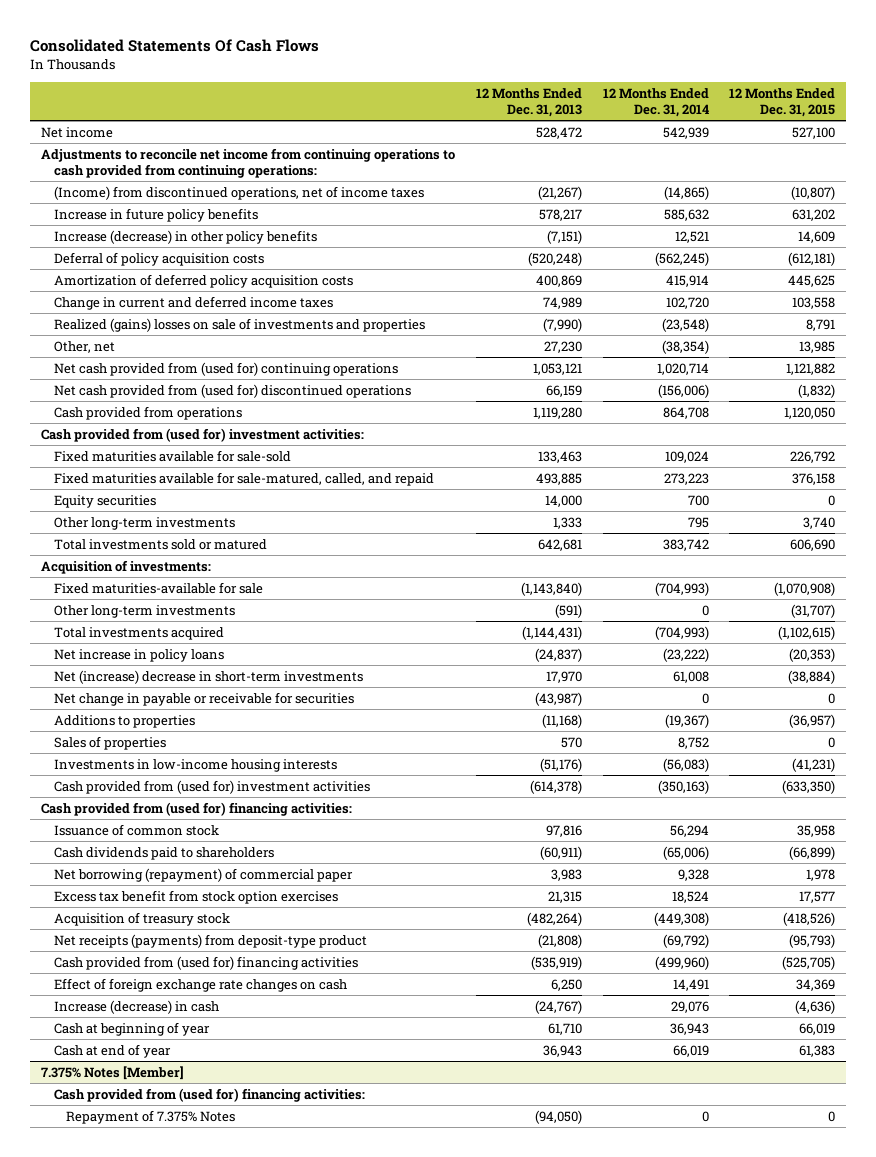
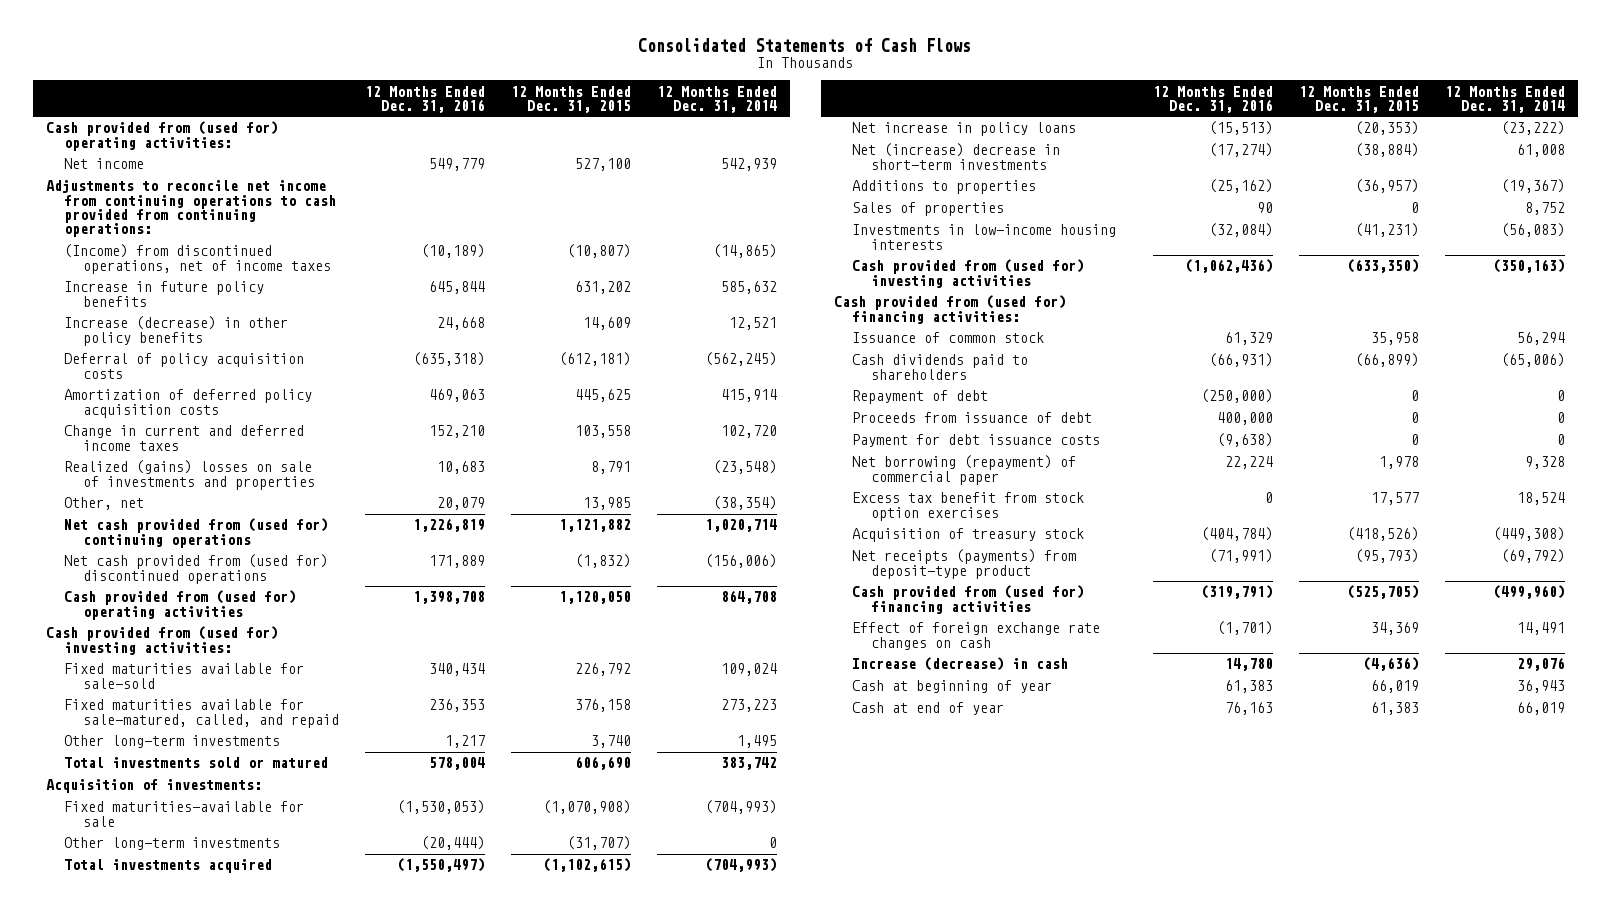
[30,39,320,53] Consolidated Statements Of Cash Flows -> [638,37,972,52] Consolidated Statements of Cash Flows
[475,88,582,117] 12 Months Ended Dec. 31, 2013 -> none
none -> [364,85,485,114] 12 Months Ended Dec. 31, 2016
none -> [45,121,278,151] Cash provided from (used for) operating activities:
[53,405,242,420] Cash provided from operations -> [64,590,297,620] Cash provided from (used for) operating activities
[40,427,364,442] Cash provided from (used for) investment activities: -> [45,626,278,655] Cash provided from (used for) investing activities:
[53,494,156,508] Equity securities -> none
[687,516,709,528] 795 -> [737,735,778,749] 1,495
[53,691,354,706] Net change in payable or receivable for securities -> none
[53,779,370,794] Cash provided from (used for) investment activities -> [852,259,1085,288] Cash provided from (used for) investing activities
none -> [852,390,989,405] Repayment of debt
none -> [852,412,1093,424] Proceeds from issuance of debt
none -> [852,434,1101,448] Payment for debt issuance costs
[40,1065,184,1080] 7.375% Notes [Member] -> none
[53,1087,365,1102] Cash provided from (used for) financing activities: -> none
[66,1109,236,1124] Repayment of 7.375% Notes -> none

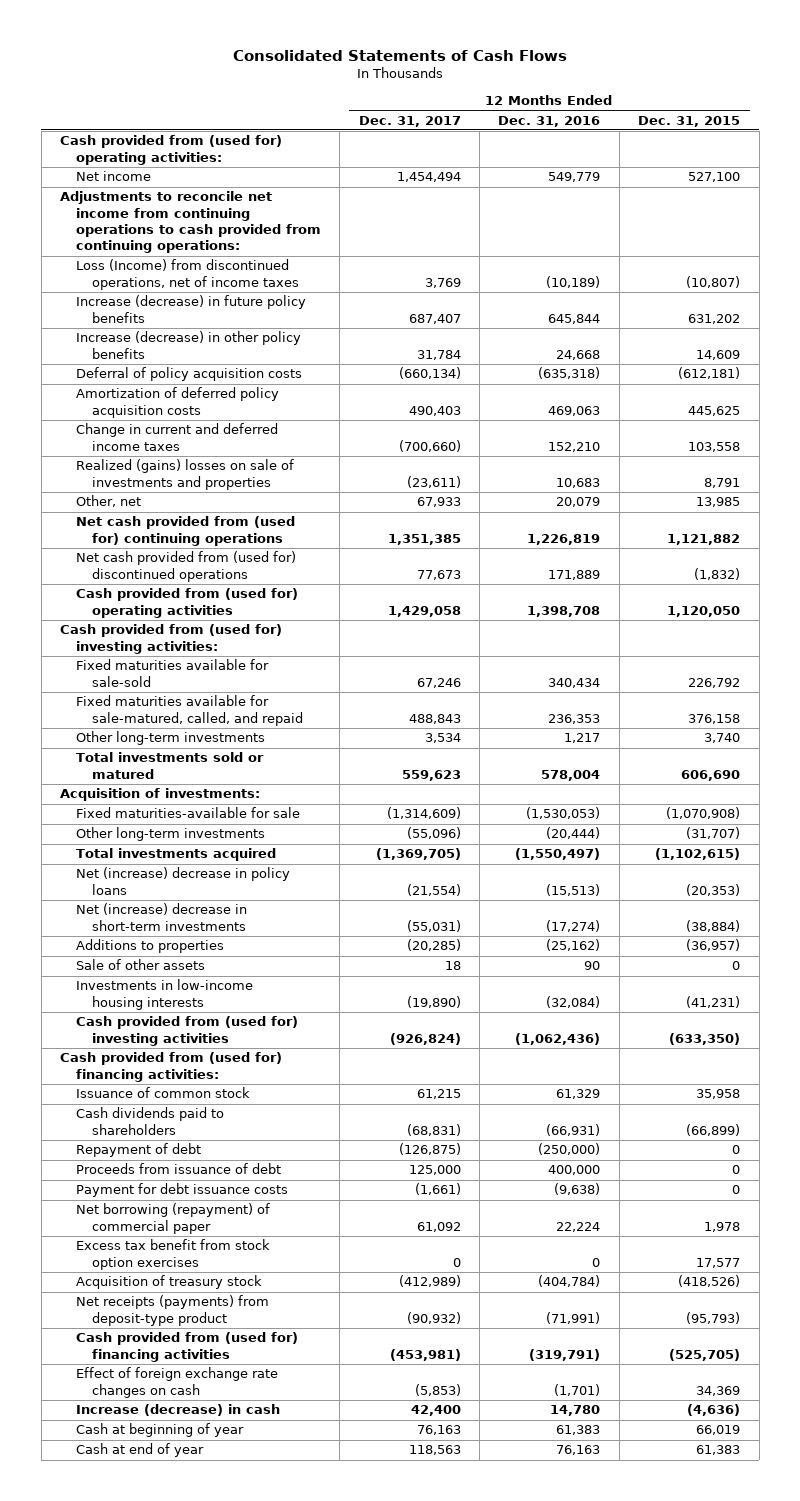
[657,85,778,114] 12 Months Ended Dec. 31, 2014 -> none
none -> [358,115,461,127] Dec. 31, 2017
[64,244,331,274] (Income) from discontinued operations, net of income taxes -> [75,259,300,290] Loss (Income) from discontinued operations, net of income taxes
[64,281,265,307] Increase in future policy benefits -> [75,295,306,323] Increase (decrease) in future policy benefits
[852,122,1077,137] Net increase in policy loans -> [75,867,290,895] Net (increase) decrease in policy loans
[852,202,1005,217] Sales of properties -> none
none -> [75,959,205,971] Sale of other assets

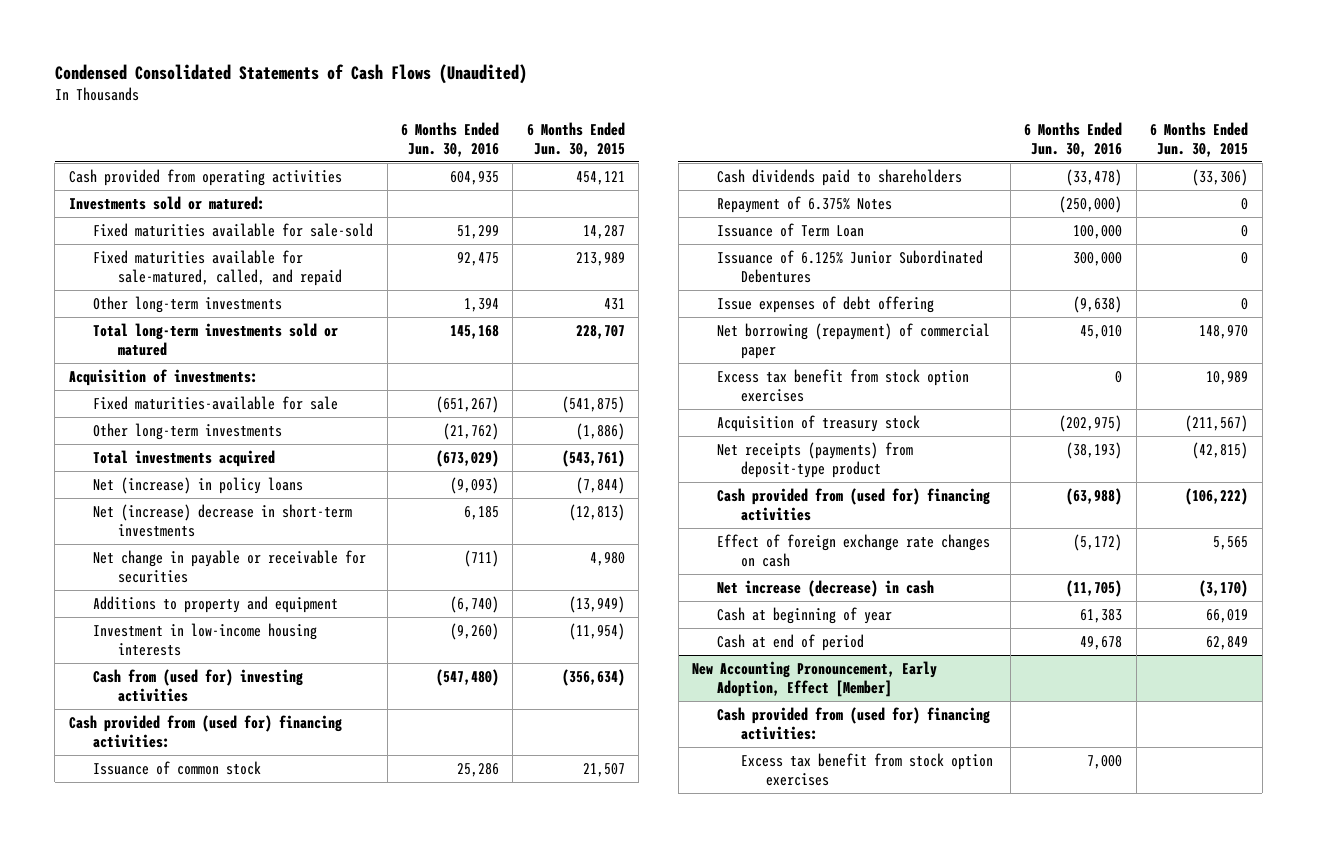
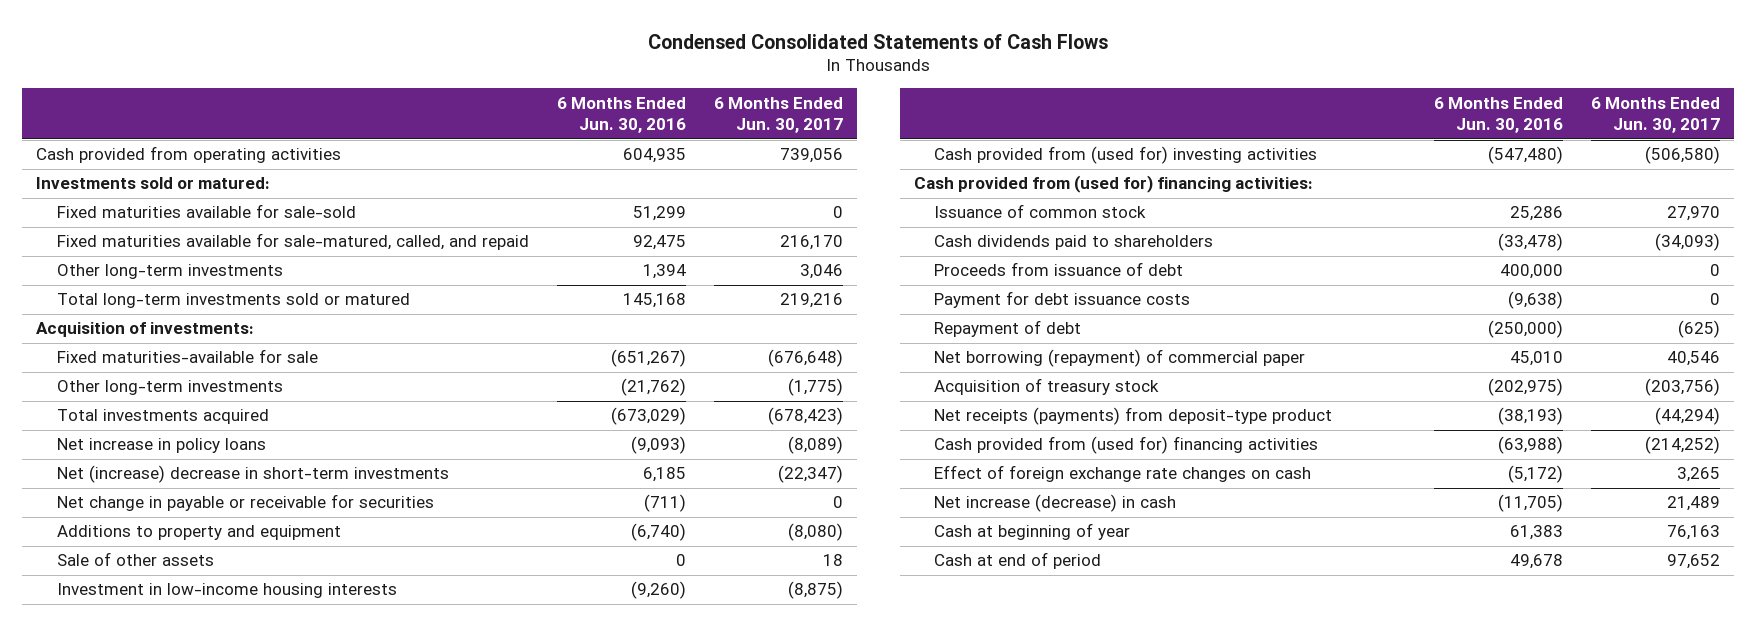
[54,64,527,85] Condensed Consolidated Statements of Cash Flows (Unaudited) -> [648,33,1109,49] Condensed Consolidated Statements of Cash Flows
[526,122,625,157] 6 Months Ended Jun. 30, 2015 -> none
none -> [714,96,844,134] 6 Months Ended Jun. 30, 2017
[93,477,304,495] Net (increase) in policy loans -> [56,438,266,454] Net increase in policy loans
none -> [56,552,214,567] Sale of other assets
[93,669,304,702] Cash from (used for) investing activities -> [934,146,1318,165] Cash provided from (used for) investing activities
[716,196,892,214] Repayment of 6.375% Notes -> none
[716,250,983,283] Issuance of 6.125% Junior Subordinated Debentures -> none
[716,223,864,238] Issuance of Term Loan -> [934,262,1184,277] Proceeds from issuance of debt
[1073,225,1123,240] 100,000 -> [1500,264,1564,280] 400,000
[716,296,934,314] Issue expenses of debt offering -> [934,291,1191,309] Payment for debt issuance costs
none -> [934,320,1082,338] Repayment of debt
[716,369,969,402] Excess tax benefit from stock option exercises -> none
[692,661,938,697] New Accounting Pronouncement, Early Adoption, Effect [Member] -> none
[716,707,990,740] Cash provided from (used for) financing activities: -> none
[741,753,994,786] Excess tax benefit from stock option exercises -> none

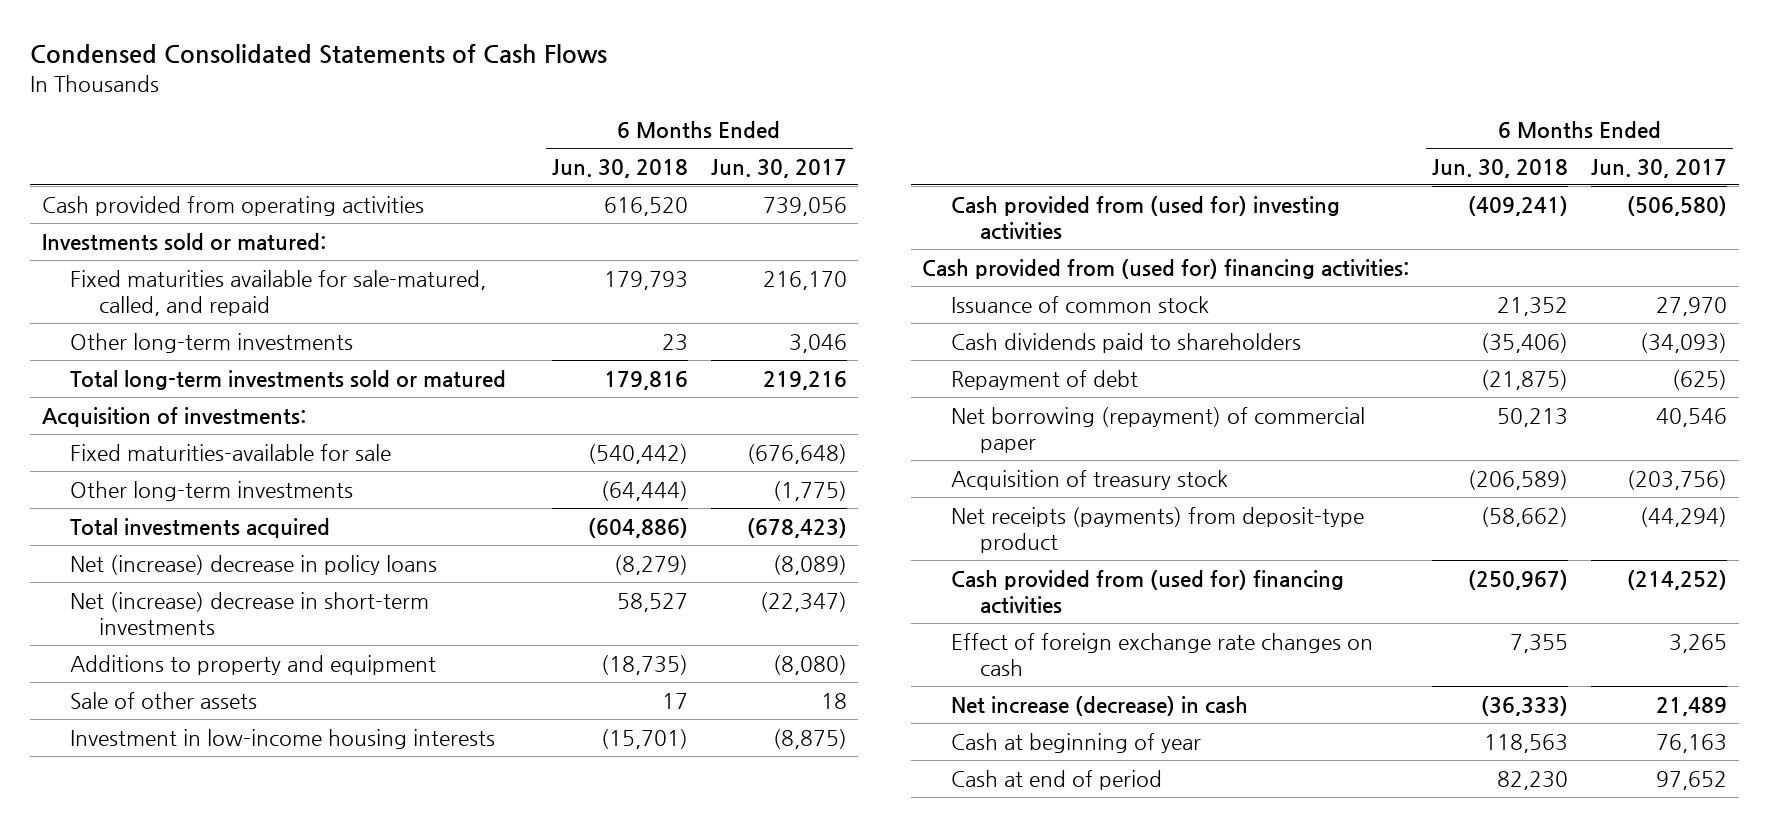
[556,96,686,134] 6 Months Ended Jun. 30, 2016 -> none
none -> [551,158,688,178] Jun. 30, 2018
[56,204,356,219] Fixed maturities available for sale-sold -> none
[56,438,266,454] Net increase in policy loans -> [70,554,438,575] Net (increase) decrease in policy loans
[56,494,434,512] Net change in payable or receivable for securities -> none
[934,262,1184,277] Proceeds from issuance of debt -> none
[934,291,1191,309] Payment for debt issuance costs -> none

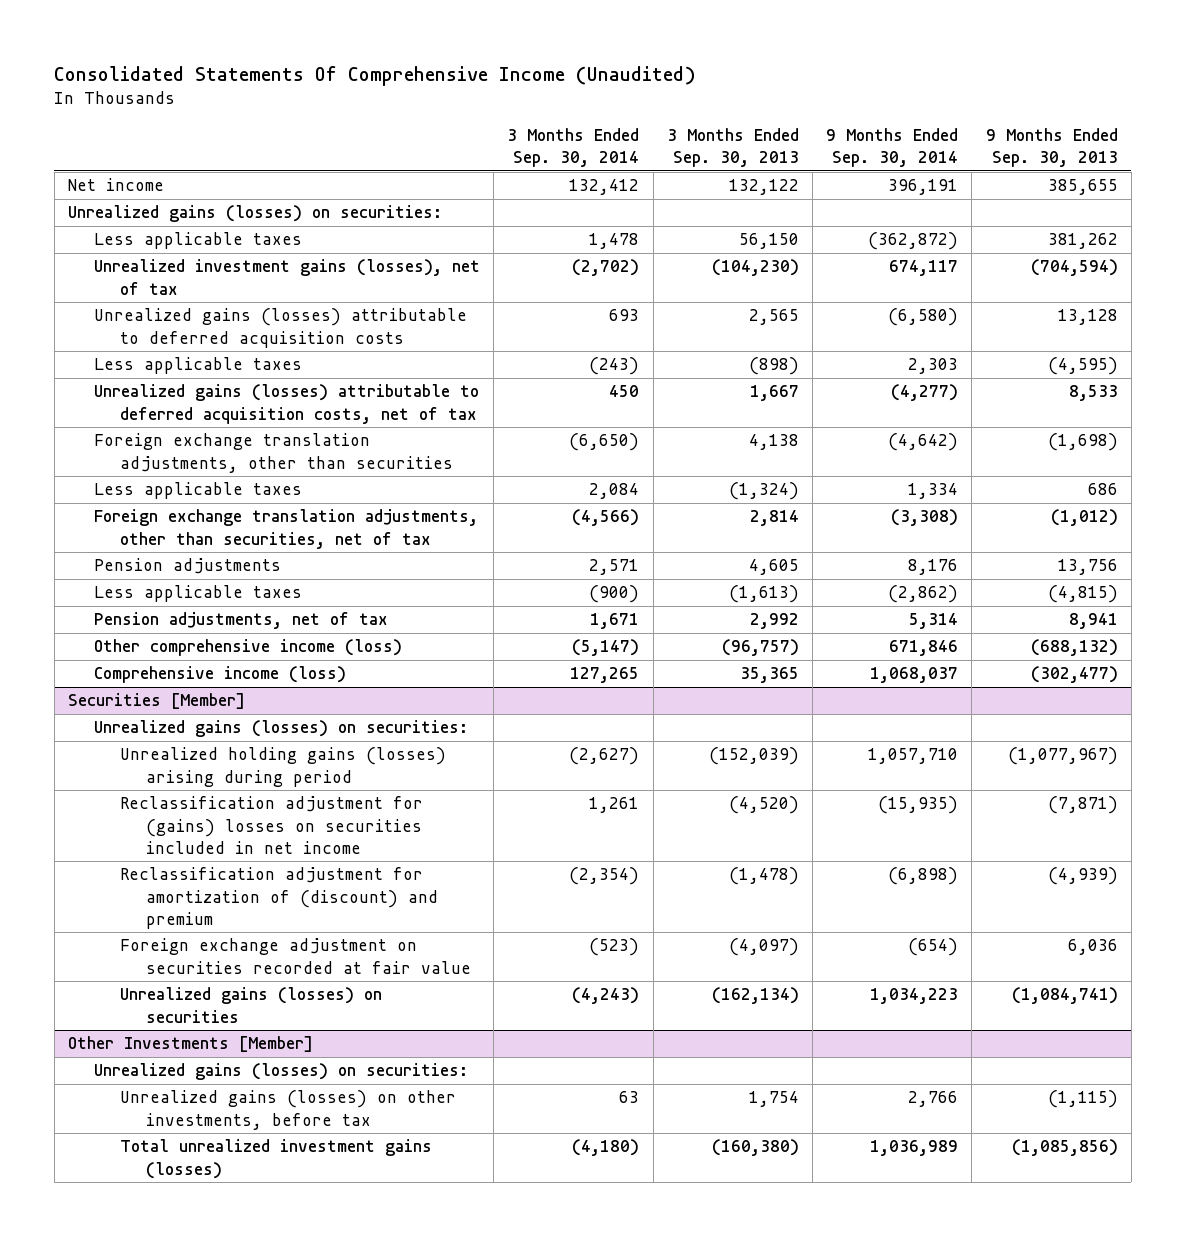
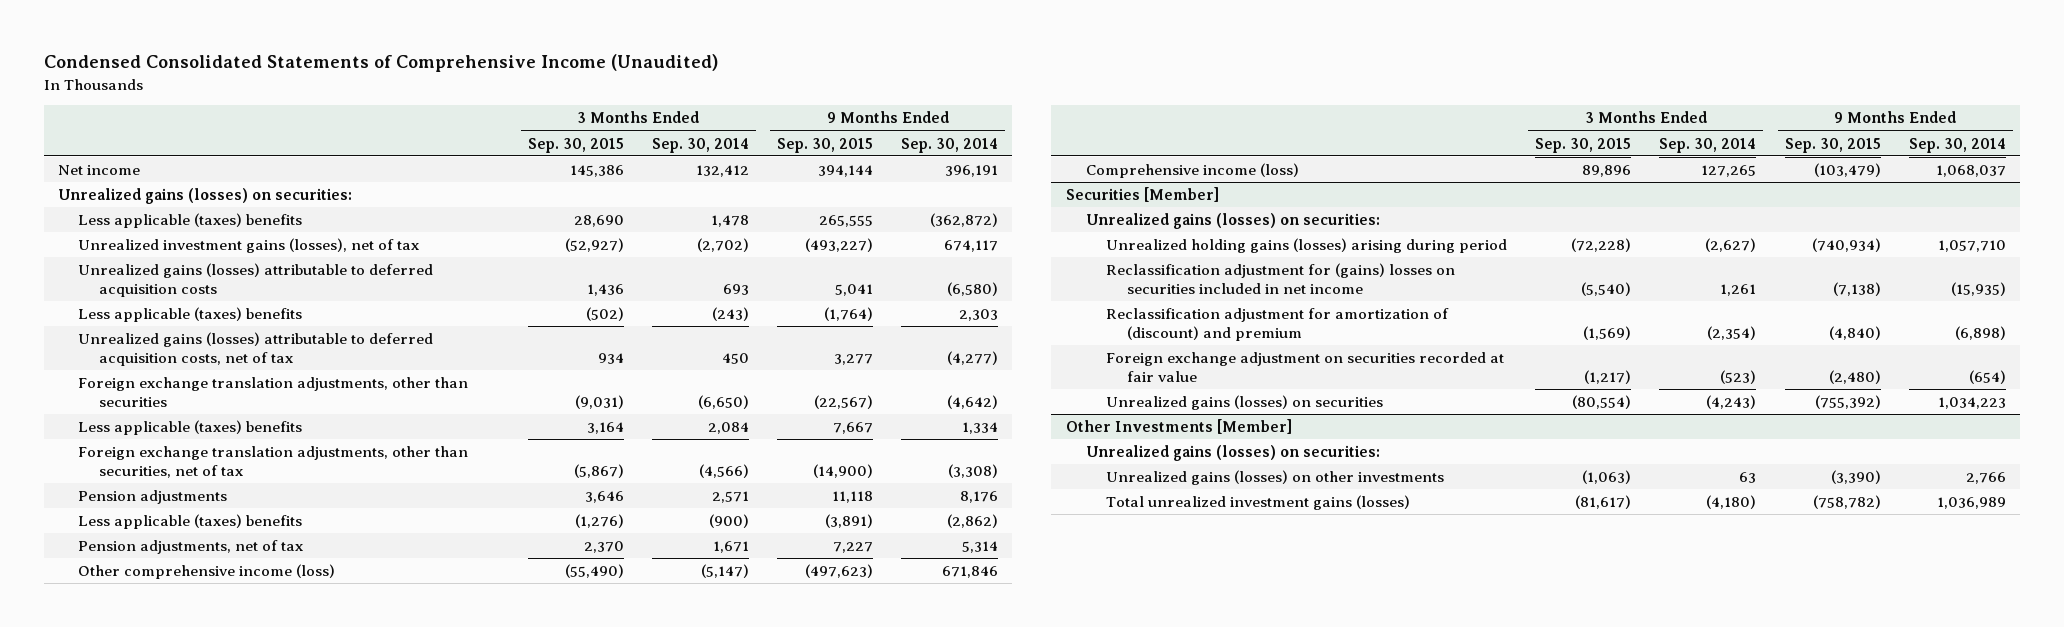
[54,65,697,86] Consolidated Statements Of Comprehensive Income (Unaudited) -> [44,54,719,73] Condensed Consolidated Statements of Comprehensive Income (Unaudited)
[666,127,799,168] 3 Months Ended Sep. 30, 2013 -> none
[985,127,1118,168] 9 Months Ended Sep. 30, 2013 -> none
none -> [527,137,624,153] Sep. 30, 2015
none -> [777,137,874,153] Sep. 30, 2015
[93,232,302,250] Less applicable taxes -> [78,213,303,229] Less applicable (taxes) benefits
[93,357,302,375] Less applicable taxes -> [78,307,303,323] Less applicable (taxes) benefits
[93,482,302,500] Less applicable taxes -> [78,420,303,436] Less applicable (taxes) benefits
[93,585,302,603] Less applicable taxes -> [78,514,303,530] Less applicable (taxes) benefits
[119,1090,456,1130] Unrealized gains (losses) on other investments, before tax -> [1106,470,1445,486] Unrealized gains (losses) on other investments

